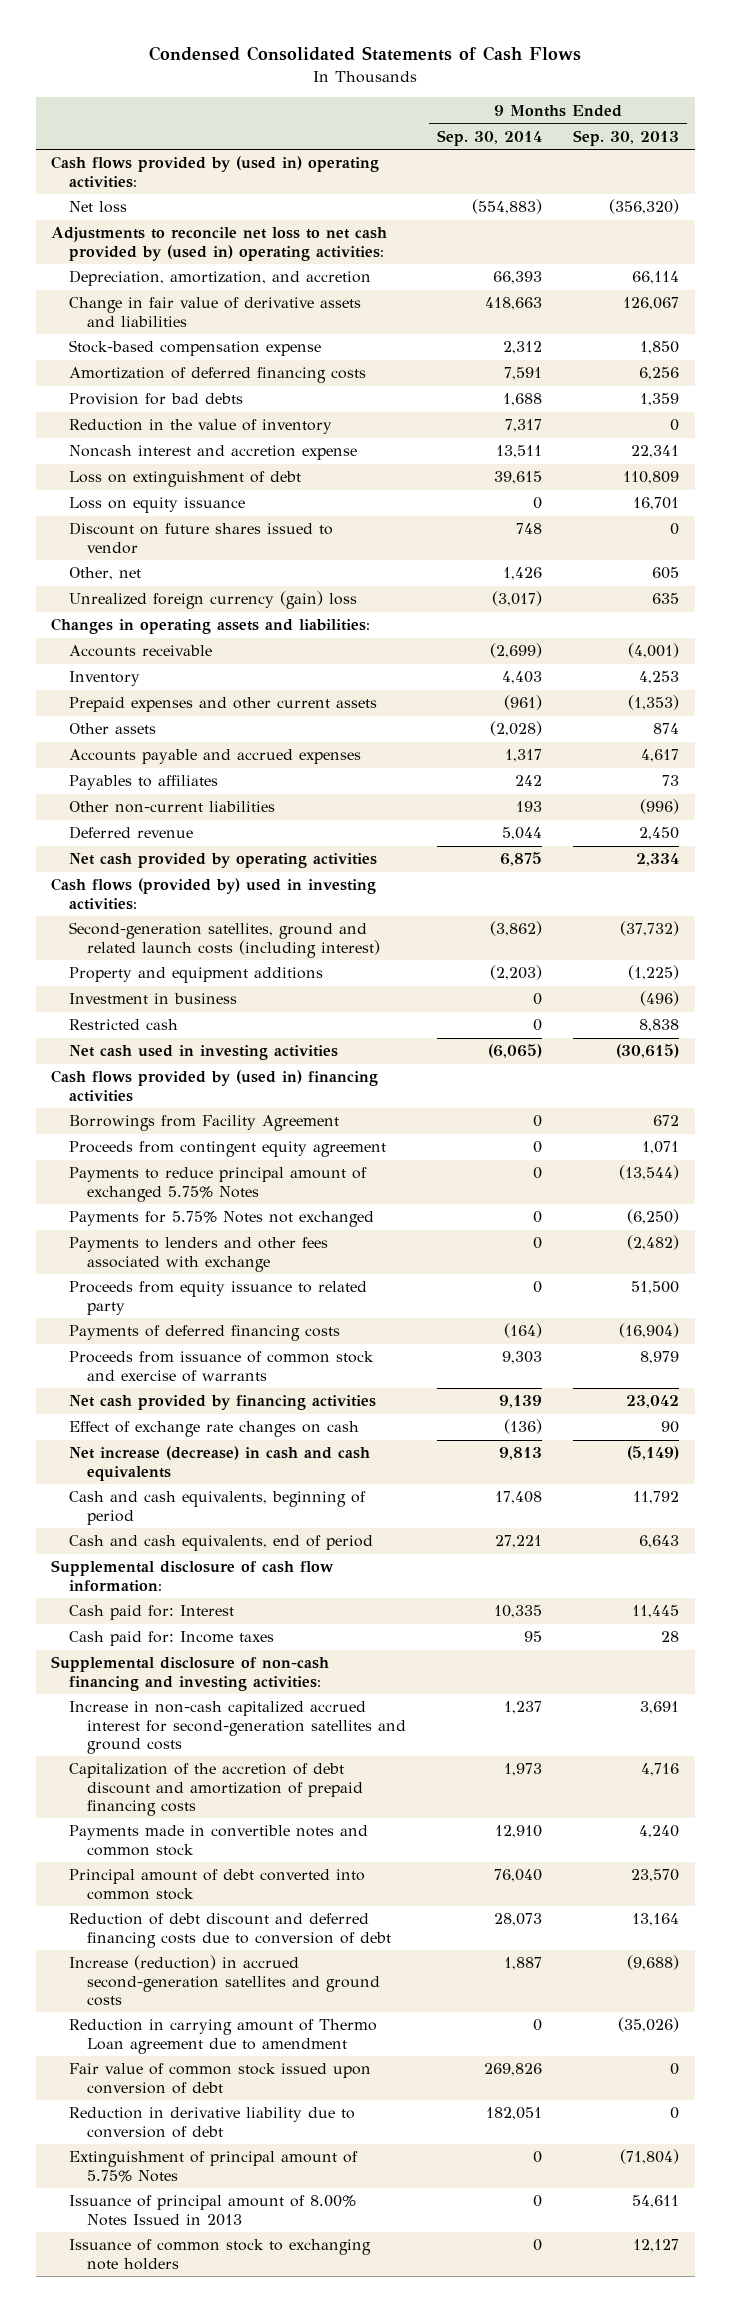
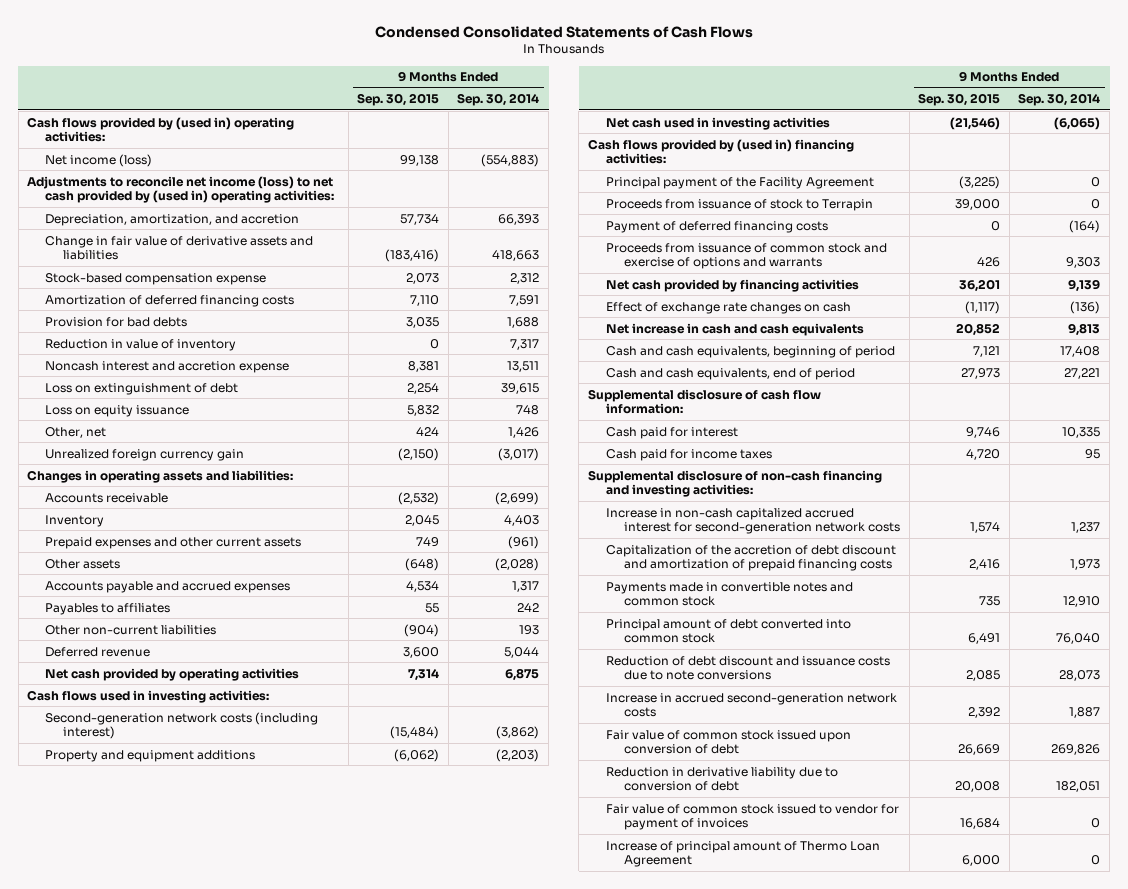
[573,129,680,146] Sep. 30, 2013 -> none
none -> [357,93,440,107] Sep. 30, 2015
[69,201,128,214] Net loss -> [45,153,153,167] Net income (loss)
[51,227,388,261] Adjustments to reconcile net loss to net cash provided by (used in) operating activities: -> [27,175,335,204] Adjustments to reconcile net income (loss) to net cash provided by (used in) operating activities:
[69,419,333,435] Reduction in the value of inventory -> [45,338,237,351] Reduction in value of inventory
[69,522,334,554] Discount on future shares issued to vendor -> none
[533,497,543,510] 0 -> [516,404,540,415] 748
[69,591,358,610] Unrealized foreign currency (gain) loss -> [45,448,245,461] Unrealized foreign currency gain
[51,878,377,910] Cash flows (provided by) used in investing activities: -> [27,689,270,703] Cash flows used in investing activities:
[69,922,381,958] Second-generation satellites, ground and related launch costs (including interest) -> [45,711,319,740] Second-generation network costs (including interest)
[69,993,238,1005] Investment in business -> none
[69,1019,179,1031] Restricted cash -> none
[69,1115,340,1132] Borrowings from Facility Agreement -> none
[69,1141,387,1158] Proceeds from contingent equity agreement -> none
[69,1211,375,1228] Payments for 5.75% Notes not exchanged -> none
[69,1237,329,1272] Payments to lenders and other fees associated with exchange -> none
[69,1281,368,1315] Proceeds from equity issuance to related party -> none
[51,1070,379,1102] Cash flows provided by (used in) financing activities -> [588,138,855,165] Cash flows provided by (used in) financing activities:
[69,1167,368,1202] Payments to reduce principal amount of exchanged 5.75% Notes -> [606,176,875,189] Principal payment of the Facility Agreement
none -> [606,198,874,211] Proceeds from issuance of stock to Terrapin
[69,1325,341,1342] Payments of deferred financing costs -> [606,220,829,233] Payment of deferred financing costs
[69,1351,375,1382] Proceeds from issuance of common stock and exercise of warrants -> [606,242,888,270] Proceeds from issuance of common stock and exercise of options and warrants
[69,1446,371,1481] Net increase (decrease) in cash and cash equivalents -> [606,322,865,336] Net increase in cash and cash equivalents
[69,1605,235,1621] Cash paid for: Interest -> [606,426,739,439] Cash paid for interest
[69,1631,275,1647] Cash paid for: Income taxes -> [606,448,773,461] Cash paid for income taxes
[69,1701,407,1754] Increase in non-cash capitalized accrued interest for second-generation satellites and ground costs -> [606,507,901,535] Increase in non-cash capitalized accrued interest for second-generation network costs
[69,2019,378,2054] Reduction in carrying amount of Thermo Loan agreement due to amendment -> none
[69,1913,392,1948] Reduction of debt discount and deferred financing costs due to conversion of debt -> [606,655,891,681] Reduction of debt discount and issuance costs due to note conversions
[69,1955,381,2006] Increase (reduction) in accrued second-generation satellites and ground costs -> [606,692,898,718] Increase in accrued second-generation network costs
[69,2151,359,2182] Extinguishment of principal amount of 5.75% Notes -> none
[69,2239,372,2270] Issuance of common stock to exchanging note holders -> none
none -> [606,803,900,831] Fair value of common stock issued to vendor for payment of invoices
[69,2195,357,2226] Issuance of principal amount of 8.00% Notes Issued in 2013 -> [606,840,881,868] Increase of principal amount of Thermo Loan Agreement

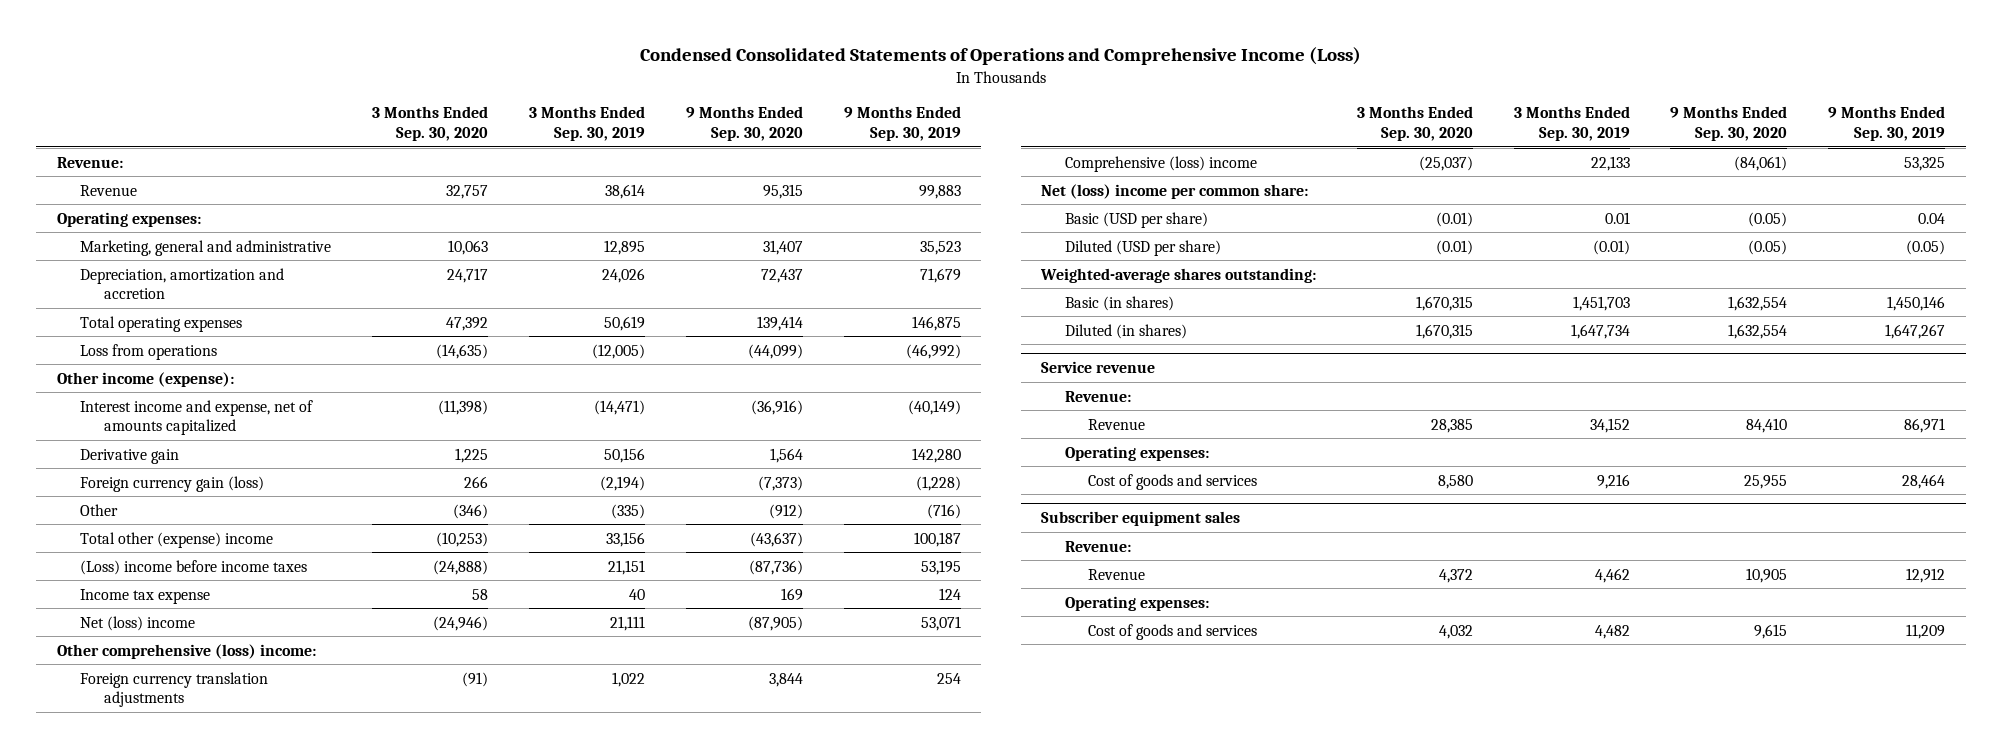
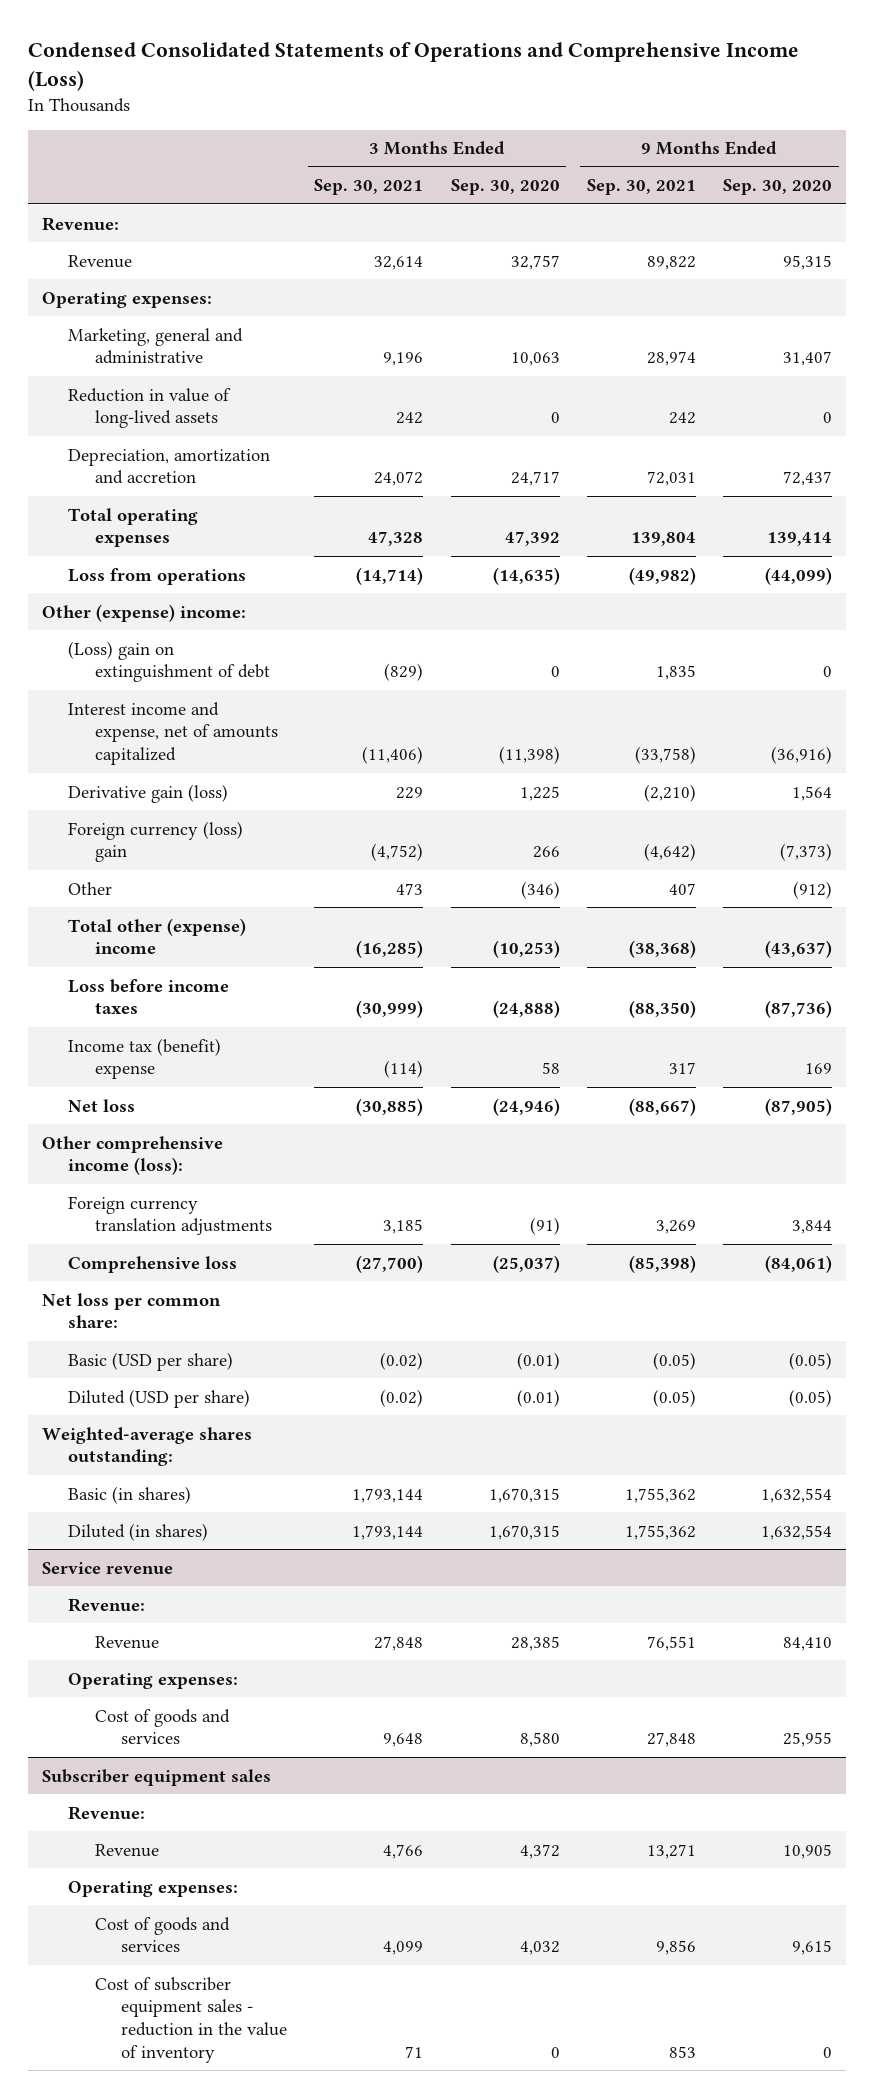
[529,106,646,141] 3 Months Ended Sep. 30, 2019 -> none
[843,106,961,141] 9 Months Ended Sep. 30, 2019 -> none
none -> [314,179,424,196] Sep. 30, 2021
none -> [586,179,696,196] Sep. 30, 2021
none -> [68,387,232,429] Reduction in value of long-lived assets
[56,371,234,387] Other income (expense): -> [41,603,246,622] Other (expense) income:
none -> [68,640,270,683] (Loss) gain on extinguishment of debt
[80,448,180,464] Derivative gain -> [68,783,229,803] Derivative gain (loss)
[80,475,265,492] Foreign currency gain (loss) -> [68,820,244,863] Foreign currency (loss) gain
[80,559,308,575] (Loss) income before income taxes -> [68,978,230,1015] Loss before income taxes
[80,588,211,604] Income tax expense -> [68,1037,222,1080] Income tax (benefit) expense
[80,615,196,631] Net (loss) income -> [68,1098,136,1112] Net loss
[56,643,316,659] Other comprehensive (loss) income: -> [41,1135,223,1176] Other comprehensive income (loss):
[1064,155,1257,172] Comprehensive (loss) income -> [68,1255,238,1273] Comprehensive loss
[1041,183,1309,199] Net (loss) income per common share: -> [41,1292,221,1329] Net loss per common share:
none -> [94,1976,288,2063] Cost of subscriber equipment sales - reduction in the value of inventory

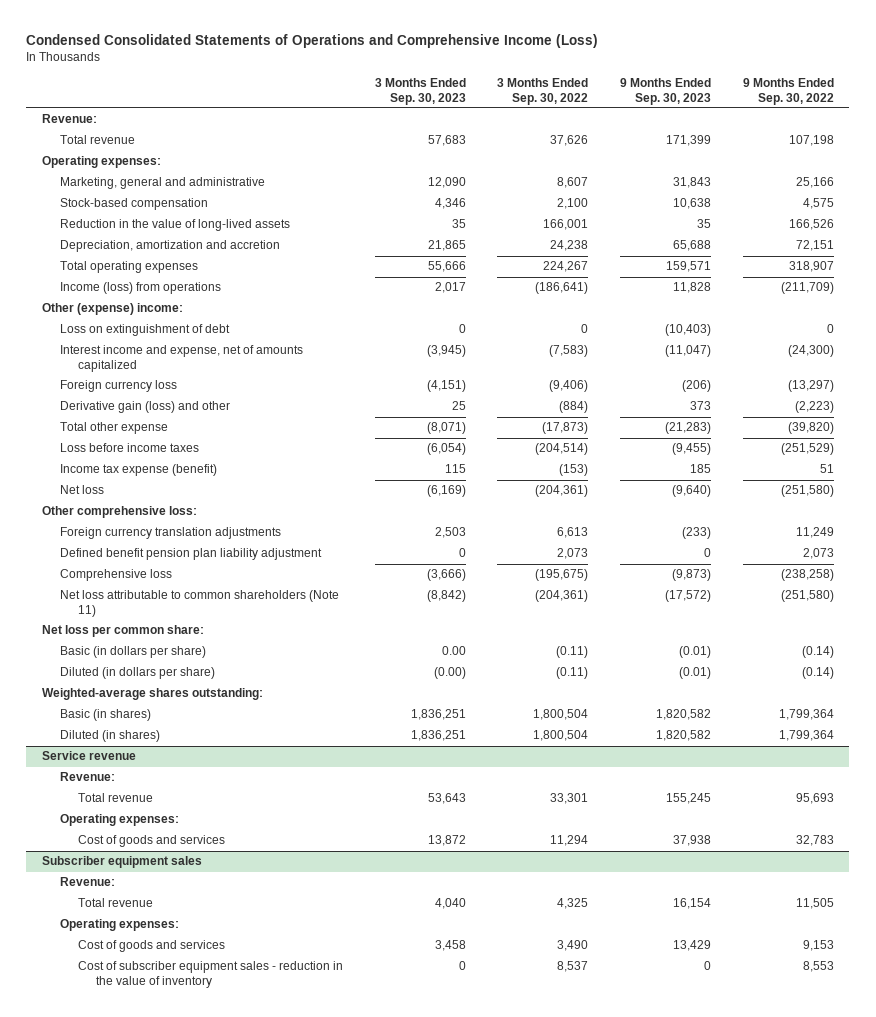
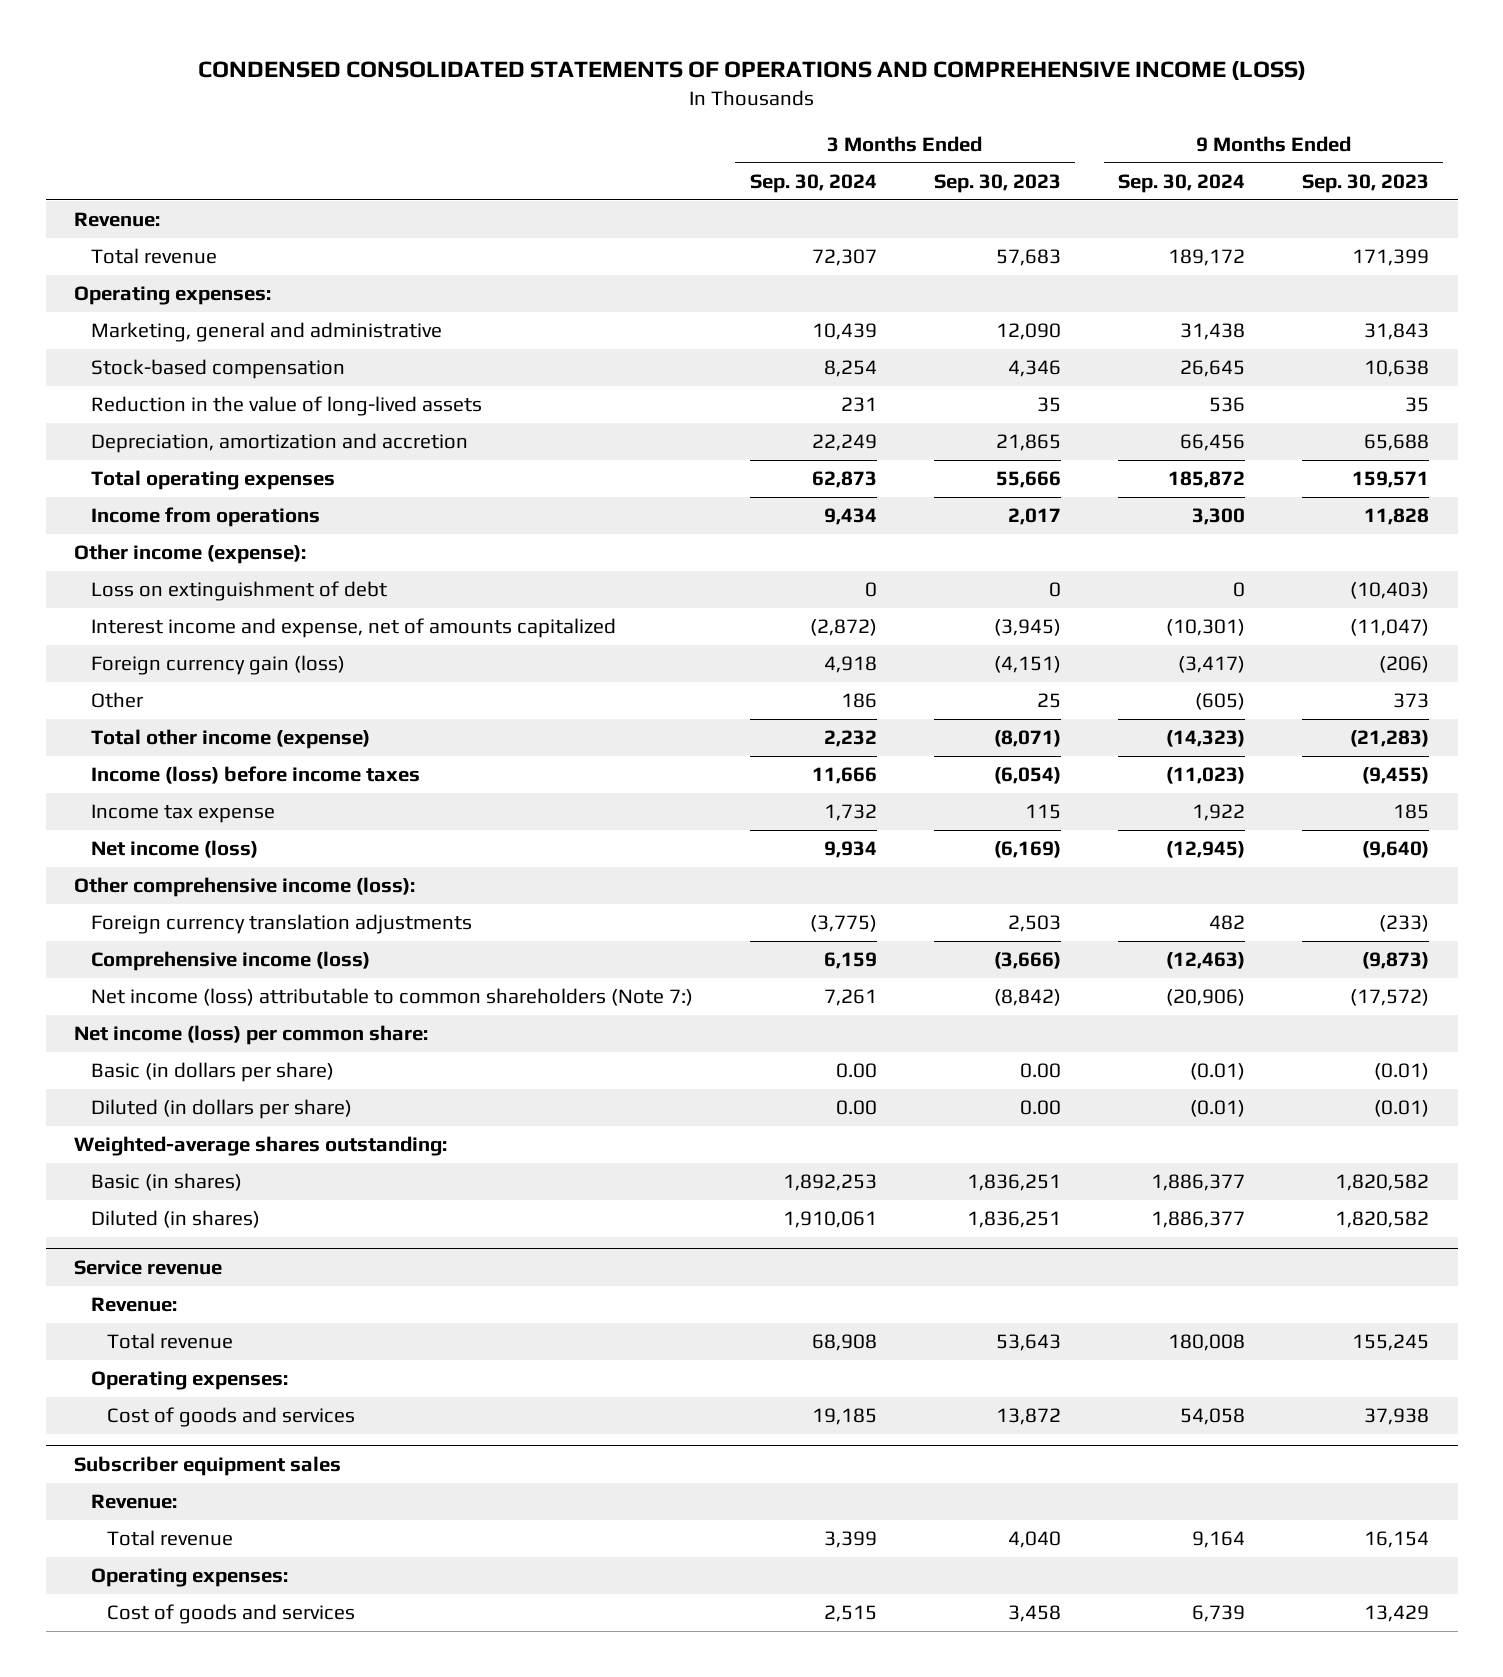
[26,33,599,48] Condensed Consolidated Statements of Operations and Comprehensive Income (Loss) -> [197,61,1306,81] CONDENSED CONSOLIDATED STATEMENTS OF OPERATIONS AND COMPREHENSIVE INCOME (LOSS)
[497,77,589,105] 3 Months Ended Sep. 30, 2022 -> none
[742,77,834,105] 9 Months Ended Sep. 30, 2022 -> none
none -> [749,173,877,193] Sep. 30, 2024
none -> [1117,173,1245,193] Sep. 30, 2024
[60,282,222,295] Income (loss) from operations -> [90,507,320,528] Income from operations
[42,303,184,316] Other (expense) income: -> [74,544,307,565] Other income (expense):
[60,380,178,393] Foreign currency loss -> [90,655,345,676] Foreign currency gain (loss)
[60,401,231,414] Derivative gain (loss) and other -> [90,692,143,709] Other
[60,422,169,435] Total other expense -> [90,729,370,750] Total other income (expense)
[60,443,200,453] Loss before income taxes -> [90,766,420,785] Income (loss) before income taxes
[60,464,218,477] Income tax expense (benefit) -> [90,804,275,824] Income tax expense
[60,485,105,495] Net loss -> [90,840,258,859] Net income (loss)
[42,506,198,519] Other comprehensive loss: -> [74,877,416,898] Other comprehensive income (loss):
[60,548,323,561] Defined benefit pension plan liability adjustment -> none
[60,569,173,582] Comprehensive loss -> [90,951,370,972] Comprehensive income (loss)
[60,590,340,618] Net loss attributable to common shareholders (Note 11) -> [90,988,693,1007] Net income (loss) attributable to common shareholders (Note 7:)
[42,625,205,638] Net loss per common share: -> [74,1025,429,1046] Net income (loss) per common share:
[433,667,466,680] (0.00) -> [1019,1100,1061,1116] 0.00
[78,961,344,989] Cost of subscriber equipment sales - reduction in the value of inventory -> none

